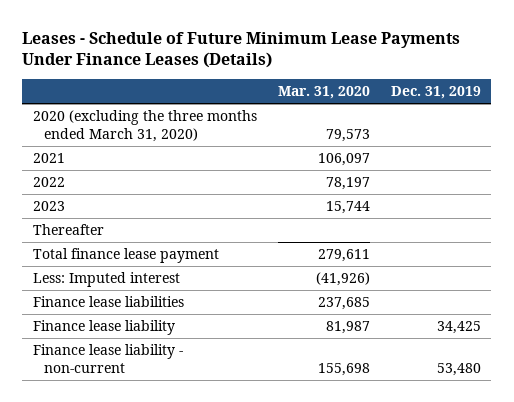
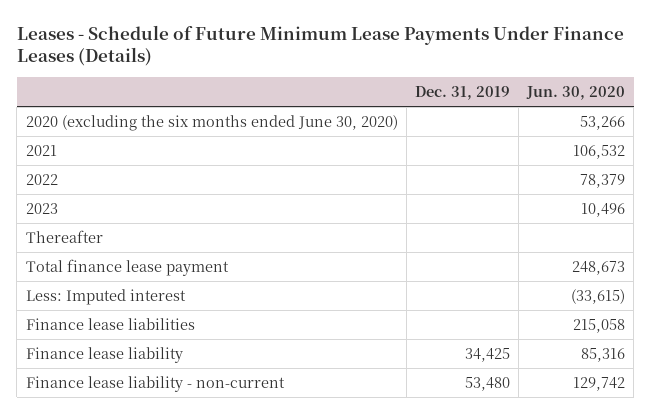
[277,86,370,100] Mar. 31, 2020 -> none
none -> [526,85,626,100] Jun. 30, 2020
[32,110,257,142] 2020 (excluding the three months ended March 31, 2020) -> [25,115,398,132] 2020 (excluding the six months ended June 30, 2020)

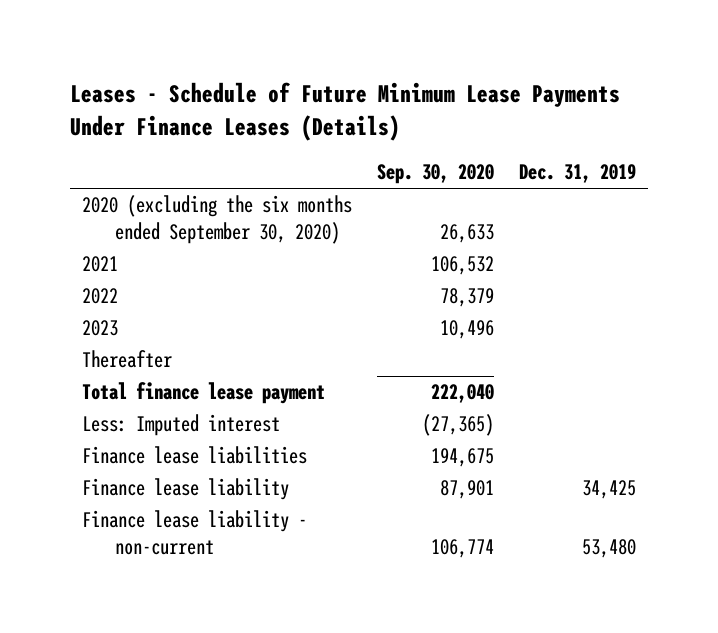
[526,85,626,100] Jun. 30, 2020 -> none
none -> [376,164,494,185] Sep. 30, 2020
[25,115,398,132] 2020 (excluding the six months ended June 30, 2020) -> [82,195,353,245] 2020 (excluding the six months ended September 30, 2020)

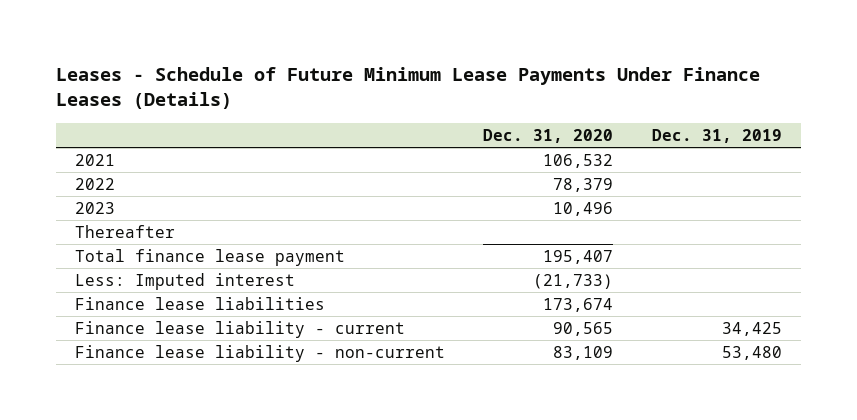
[376,164,494,185] Sep. 30, 2020 -> none
none -> [483,128,614,143] Dec. 31, 2020
[82,195,353,245] 2020 (excluding the six months ended September 30, 2020) -> none
[82,478,290,501] Finance lease liability -> [75,321,406,339] Finance lease liability - current

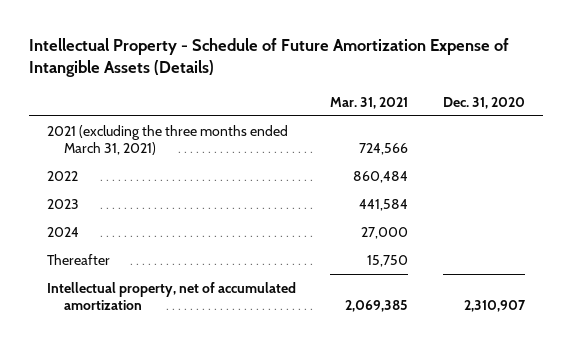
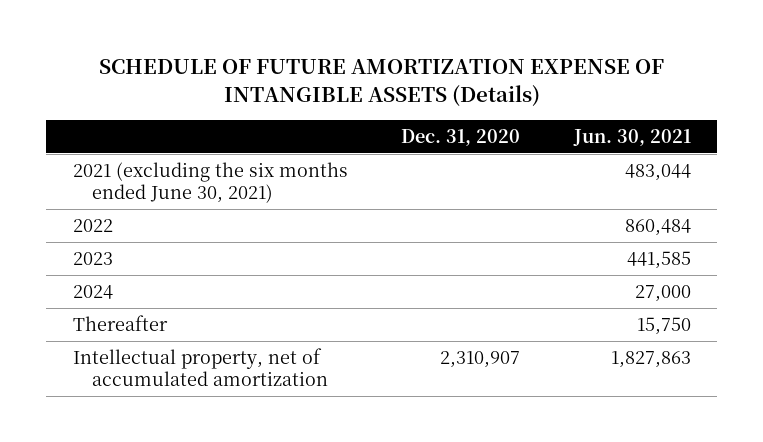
[29,38,510,78] Intellectual Property - Schedule of Future Amortization Expense of Intangible Assets (Details) -> [98,58,664,107] SCHEDULE OF FUTURE AMORTIZATION EXPENSE OF INTANGIBLE ASSETS (Details)
[330,96,409,109] Mar. 31, 2021 -> none
none -> [572,128,691,146] Jun. 30, 2021
[46,125,288,156] 2021 (excluding the three months ended March 31, 2021) -> [72,162,348,203] 2021 (excluding the six months ended June 30, 2021)

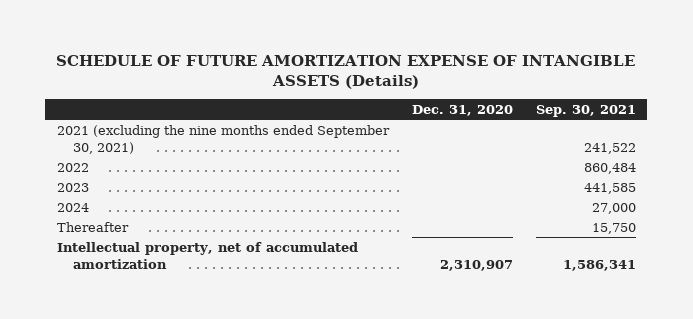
[572,128,691,146] Jun. 30, 2021 -> none
none -> [535,105,636,118] Sep. 30, 2021
[72,162,348,203] 2021 (excluding the six months ended June 30, 2021) -> [56,124,390,154] 2021 (excluding the nine months ended September 30, 2021)

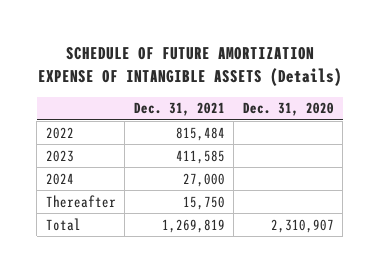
[535,105,636,118] Sep. 30, 2021 -> none
none -> [133,102,225,117] Dec. 31, 2021
[56,124,390,154] 2021 (excluding the nine months ended September 30, 2021) -> none
[56,241,358,269] Intellectual property, net of accumulated amortization -> [45,217,81,231] Total

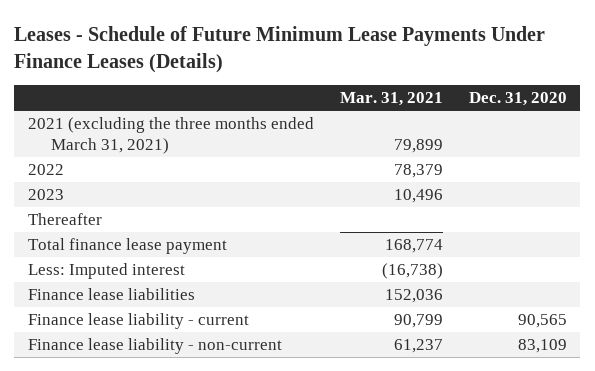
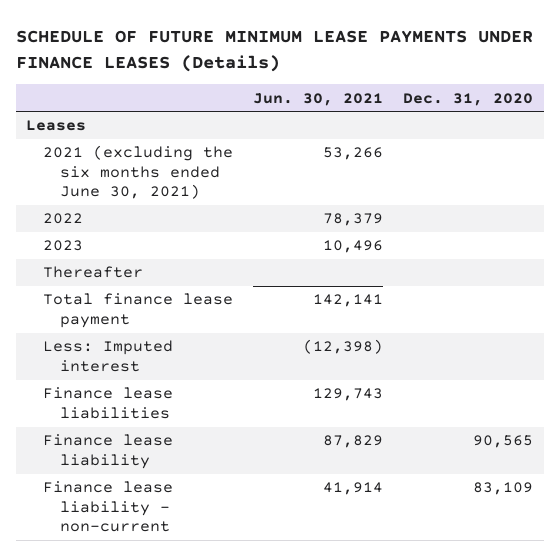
[14,26,546,73] Leases - Schedule of Future Minimum Lease Payments Under Finance Leases (Details) -> [16,30,534,72] SCHEDULE OF FUTURE MINIMUM LEASE PAYMENTS UNDER FINANCE LEASES (Details)
[339,92,443,107] Mar. 31, 2021 -> none
none -> [253,92,384,106] Jun. 30, 2021
none -> [26,120,87,132] Leases
[27,117,314,154] 2021 (excluding the three months ended March 31, 2021) -> [43,145,234,200] 2021 (excluding the six months ended June 30, 2021)
[27,313,249,330] Finance lease liability - current -> [43,434,174,469] Finance lease liability

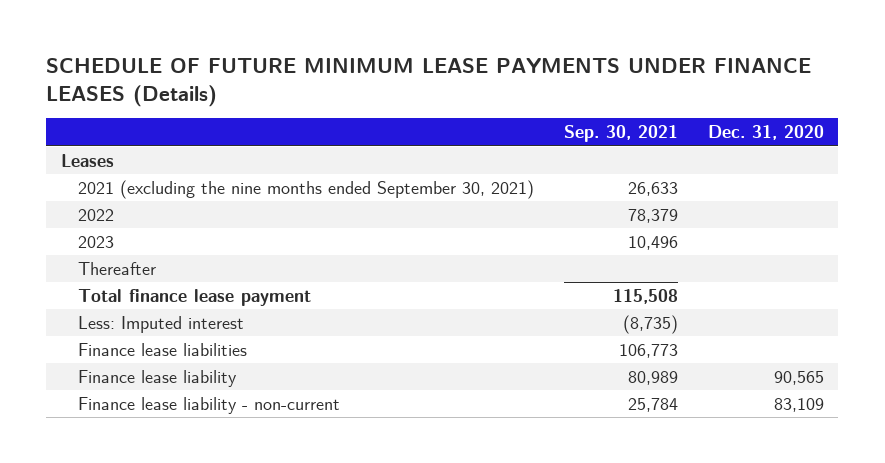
[253,92,384,106] Jun. 30, 2021 -> none
none -> [563,125,678,143] Sep. 30, 2021
[43,145,234,200] 2021 (excluding the six months ended June 30, 2021) -> [78,179,535,199] 2021 (excluding the nine months ended September 30, 2021)

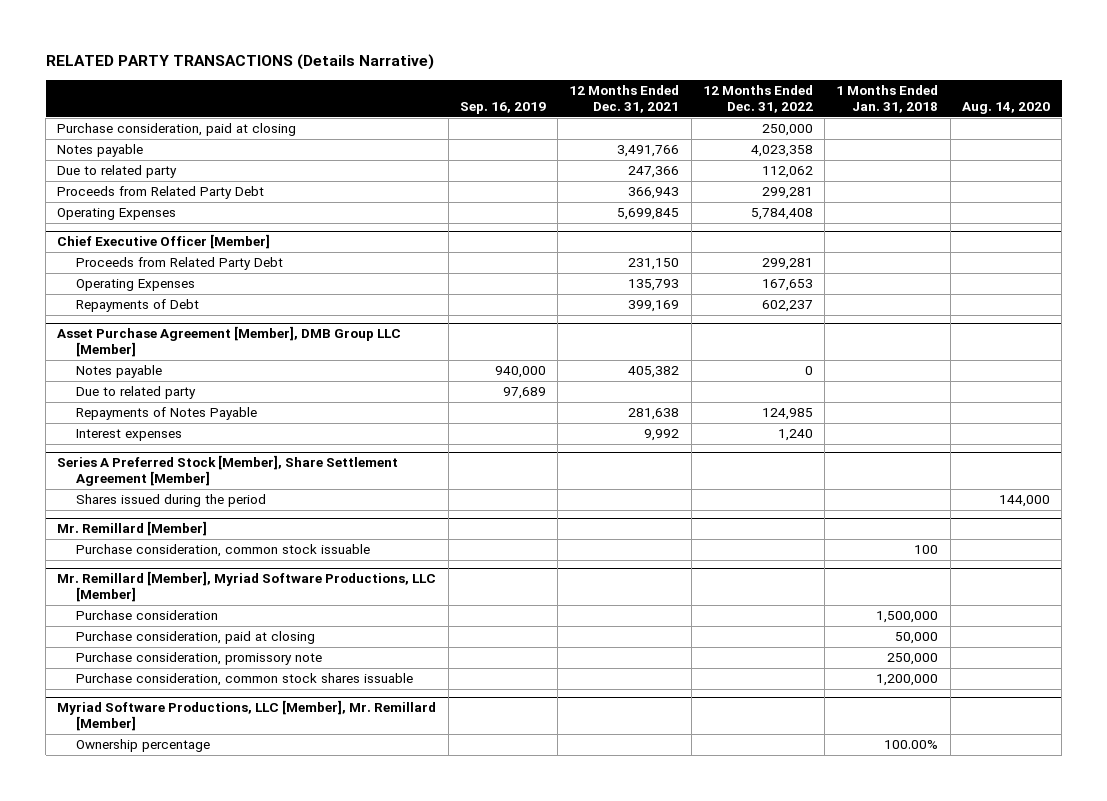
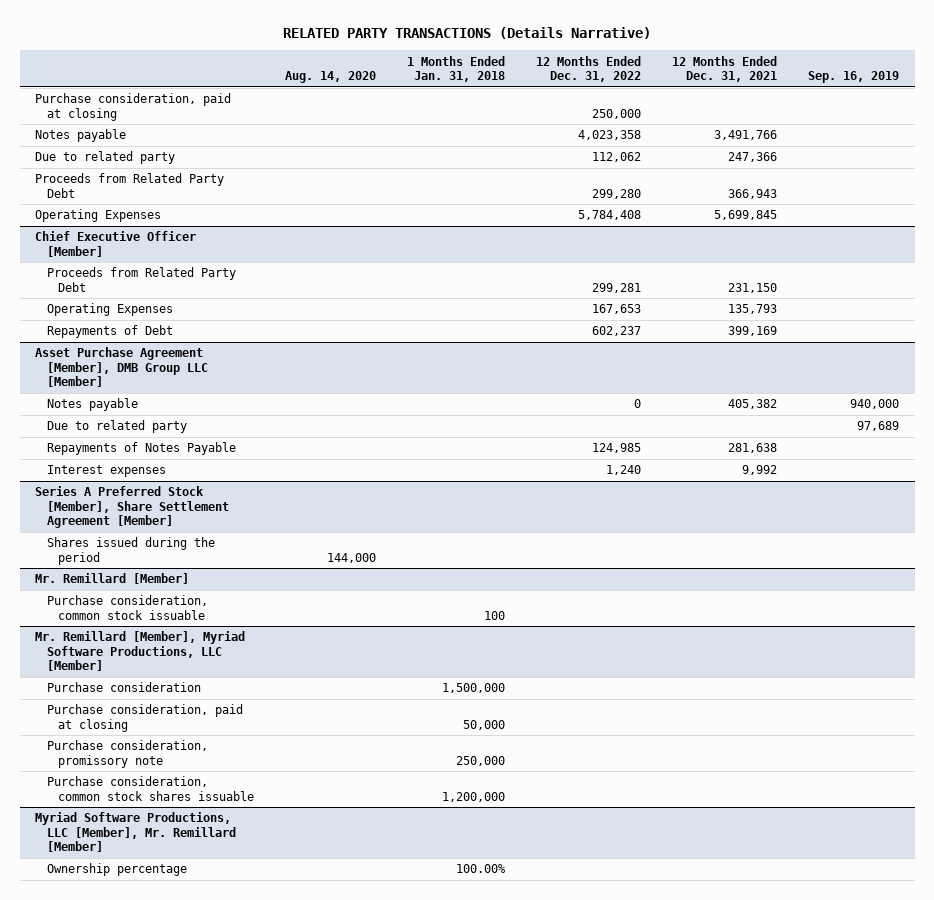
[761,187,813,200] 299,281 -> [592,188,642,199] 299,280

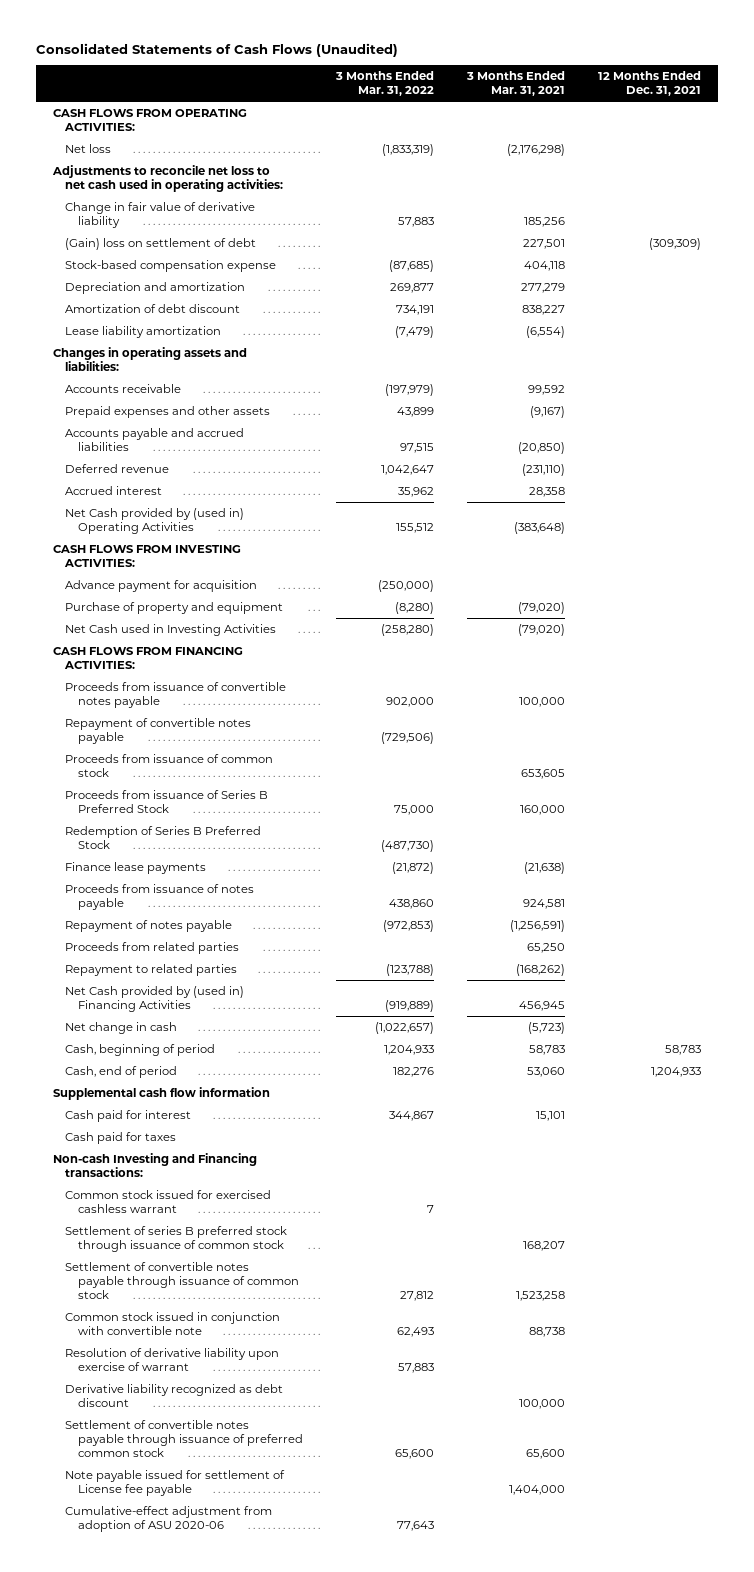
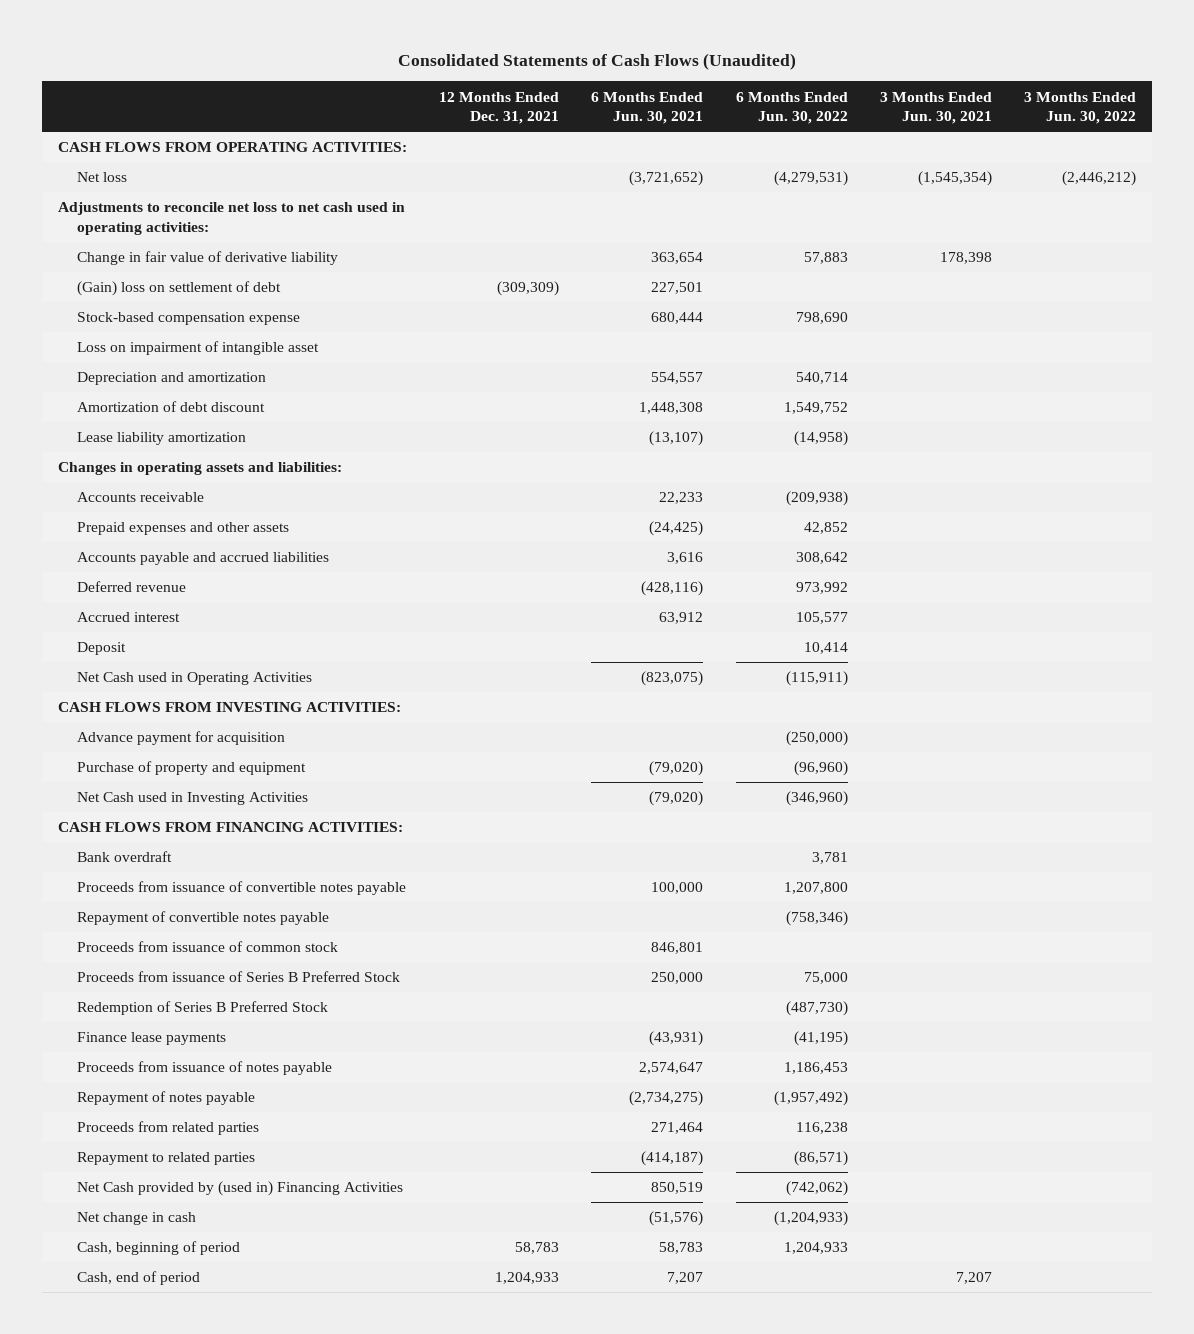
[335,71,435,97] 3 Months Ended Mar. 31, 2022 -> none
[466,71,566,97] 3 Months Ended Mar. 31, 2021 -> none
none -> [591,91,704,125] 6 Months Ended Jun. 30, 2021
none -> [735,91,848,125] 6 Months Ended Jun. 30, 2022
none -> [879,91,992,125] 3 Months Ended Jun. 30, 2021
none -> [1023,91,1136,125] 3 Months Ended Jun. 30, 2022
none -> [76,341,319,356] Loss on impairment of intangible asset
none -> [76,642,126,656] Deposit
[65,508,245,534] Net Cash provided by (used in) Operating Activities -> [76,672,312,686] Net Cash used in Operating Activities
none -> [76,851,172,863] Bank overdraft
[52,1087,270,1101] Supplemental cash flow information -> none
[65,1110,192,1123] Cash paid for interest -> none
[65,1132,177,1145] Cash paid for taxes -> none
[52,1153,257,1177] Non-cash Investing and Financing transactions: -> none
[65,1190,272,1213] Common stock issued for exercised cashless warrant -> none
[65,1226,288,1252] Settlement of series B preferred stock through issuance of common stock -> none
[65,1262,300,1299] Settlement of convertible notes payable through issuance of common stock -> none
[65,1312,281,1335] Common stock issued in conjunction with convertible note -> none
[65,1348,280,1371] Resolution of derivative liability upon exercise of warrant -> none
[65,1384,284,1407] Derivative liability recognized as debt discount -> none
[65,1420,304,1457] Settlement of convertible notes payable through issuance of preferred common stock -> none
[65,1470,286,1496] Note payable issued for settlement of License fee payable -> none
[65,1506,273,1532] Cumulative-effect adjustment from adoption of ASU 2020-06 -> none

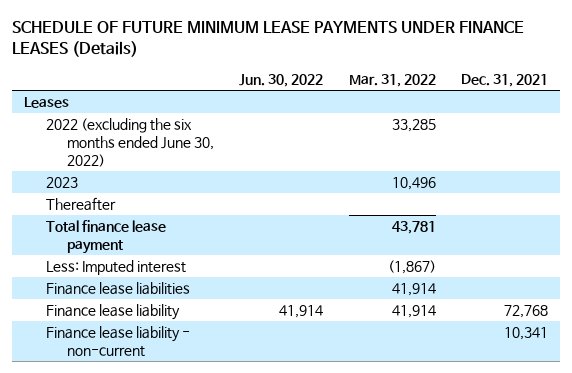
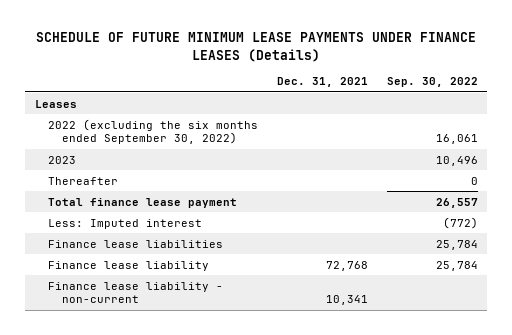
[239,74,324,88] Jun. 30, 2022 -> none
[348,74,436,88] Mar. 31, 2022 -> none
none -> [386,77,478,88] Sep. 30, 2022
[45,117,215,167] 2022 (excluding the six months ended June 30, 2022) -> [48,118,259,145] 2022 (excluding the six months ended September 30, 2022)

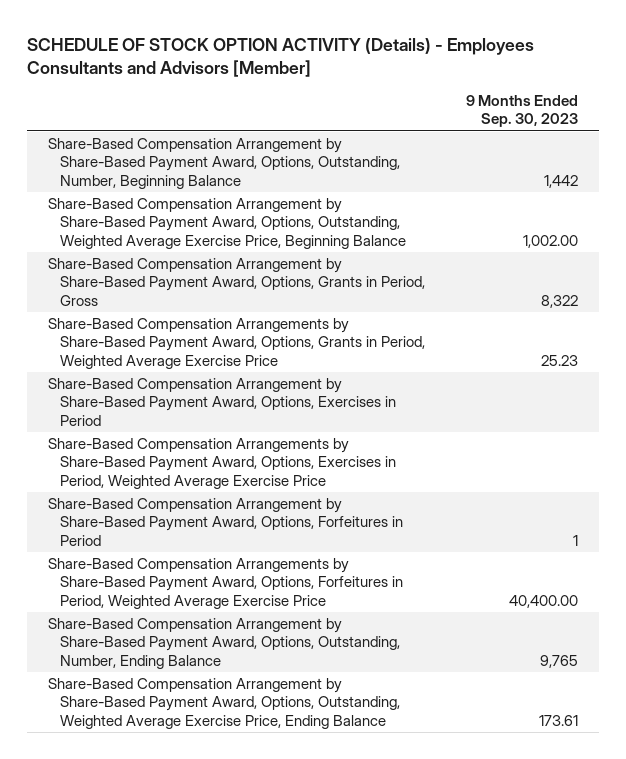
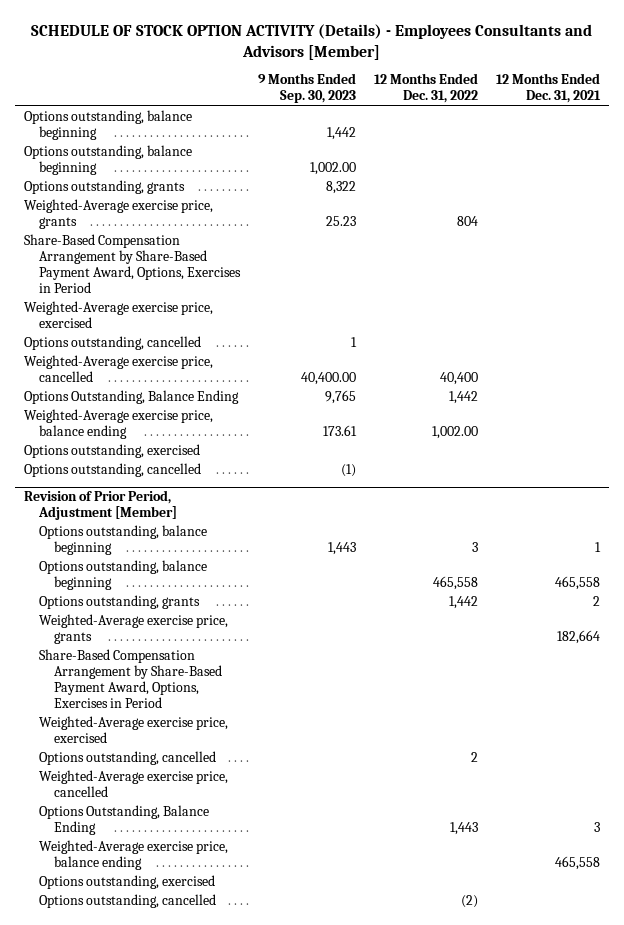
none -> [373,73,478,104] 12 Months Ended Dec. 31, 2022
none -> [495,73,601,104] 12 Months Ended Dec. 31, 2021
[47,138,400,189] Share-Based Compensation Arrangement by Share-Based Payment Award, Options, Outstanding, Number, Beginning Balance -> [24,110,193,141] Options outstanding, balance beginning
[47,198,406,249] Share-Based Compensation Arrangement by Share-Based Payment Award, Options, Outstanding, Weighted Average Exercise Price, Beginning Balance -> [24,145,193,176] Options outstanding, balance beginning
[47,258,425,306] Share-Based Compensation Arrangement by Share-Based Payment Award, Options, Grants in Period, Gross -> [24,180,186,195] Options outstanding, grants
[47,318,425,369] Share-Based Compensation Arrangements by Share-Based Payment Award, Options, Grants in Period, Weighted Average Exercise Price -> [24,199,214,230] Weighted-Average exercise price, grants
[47,438,396,489] Share-Based Compensation Arrangements by Share-Based Payment Award, Options, Exercises in Period, Weighted Average Exercise Price -> [24,301,214,329] Weighted-Average exercise price, exercised
[47,498,403,546] Share-Based Compensation Arrangement by Share-Based Payment Award, Options, Forfeitures in Period -> [24,336,202,351] Options outstanding, cancelled
[47,558,403,609] Share-Based Compensation Arrangements by Share-Based Payment Award, Options, Forfeitures in Period, Weighted Average Exercise Price -> [24,355,214,383] Weighted-Average exercise price, cancelled
[47,618,400,669] Share-Based Compensation Arrangement by Share-Based Payment Award, Options, Outstanding, Number, Ending Balance -> [24,390,240,405] Options Outstanding, Balance Ending
[47,678,400,729] Share-Based Compensation Arrangement by Share-Based Payment Award, Options, Outstanding, Weighted Average Exercise Price, Ending Balance -> [24,409,214,440] Weighted-Average exercise price, balance ending
none -> [24,444,201,459] Options outstanding, exercised
none -> [24,463,202,478] Options outstanding, cancelled
none -> [24,490,178,521] Revision of Prior Period, Adjustment [Member]
none -> [39,525,208,556] Options outstanding, balance beginning
none -> [39,560,208,591] Options outstanding, balance beginning
none -> [39,595,201,610] Options outstanding, grants
none -> [39,614,229,645] Weighted-Average exercise price, grants
none -> [39,649,223,709] Share-Based Compensation Arrangement by Share-Based Payment Award, Options, Exercises in Period
none -> [39,716,229,744] Weighted-Average exercise price, exercised
none -> [39,751,217,766] Options outstanding, cancelled
none -> [39,770,229,798] Weighted-Average exercise price, cancelled
none -> [39,805,210,836] Options Outstanding, Balance Ending
none -> [39,840,229,871] Weighted-Average exercise price, balance ending
none -> [39,875,216,890] Options outstanding, exercised
none -> [39,894,217,909] Options outstanding, cancelled

